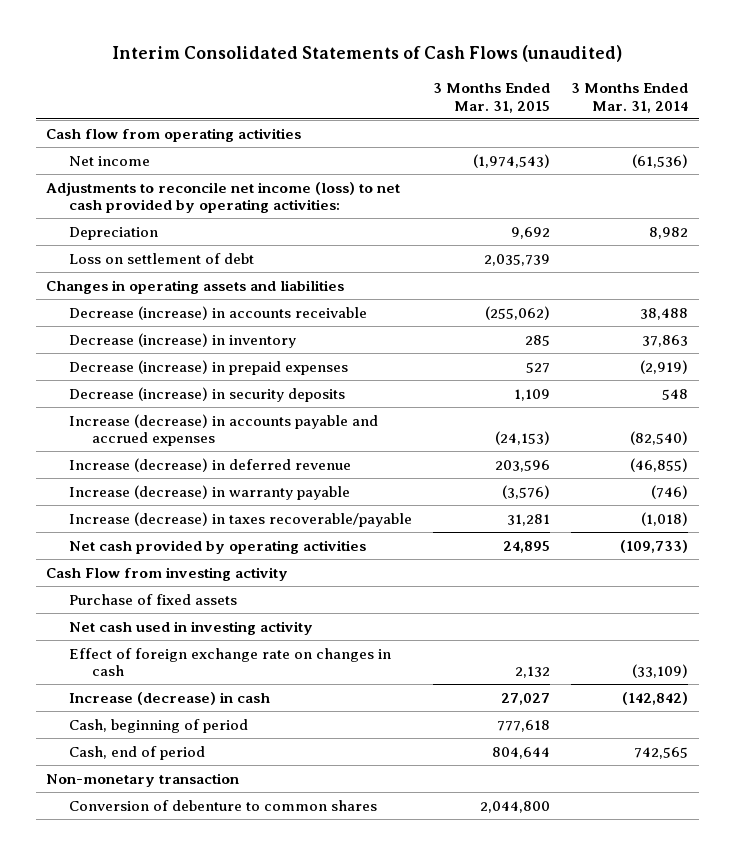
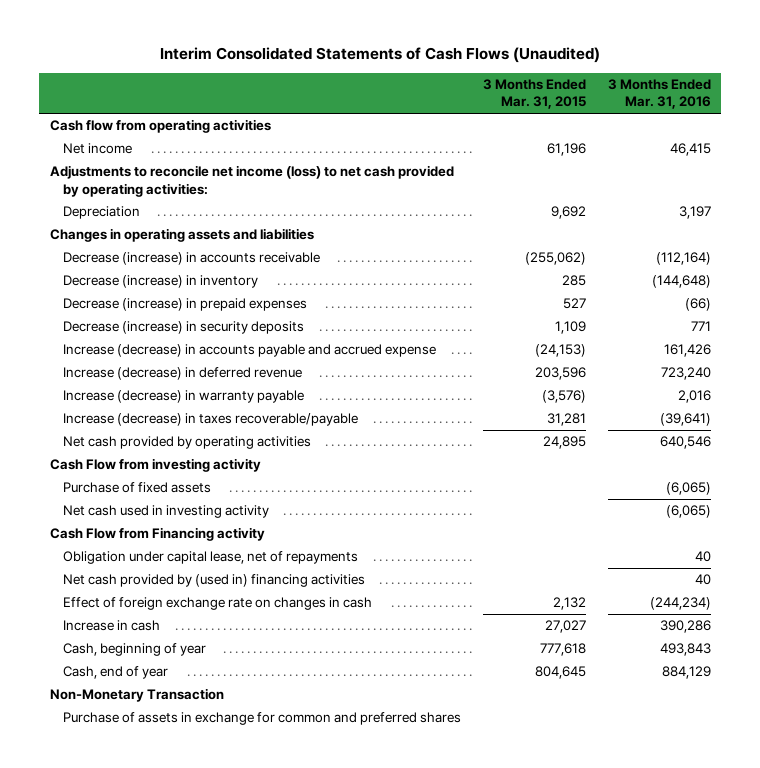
[112,45,623,63] Interim Consolidated Statements of Cash Flows (unaudited) -> [160,47,601,64] Interim Consolidated Statements of Cash Flows (Unaudited)
[571,83,689,113] 3 Months Ended Mar. 31, 2014 -> none
none -> [607,79,711,110] 3 Months Ended Mar. 31, 2016
[473,153,551,168] (1,974,543) -> [546,143,586,157] 61,196
[69,252,255,264] Loss on settlement of debt -> none
[69,413,379,447] Increase (decrease) in accounts payable and accrued expenses -> [62,344,436,358] Increase (decrease) in accounts payable and accrued expense
none -> [49,527,265,542] Cash Flow from Financing activity
none -> [62,551,358,565] Obligation under capital lease, net of repayments
none -> [62,574,365,588] Net cash provided by (used in) financing activities
[69,799,378,811] Conversion of debenture to common shares -> none
[69,691,271,705] Increase (decrease) in cash -> [62,620,160,632] Increase in cash
[69,718,249,733] Cash, beginning of period -> [62,643,206,657] Cash, beginning of year
[69,745,206,760] Cash, end of period -> [62,666,168,680] Cash, end of year
[492,746,551,759] 804,644 -> [534,666,586,680] 804,645
[46,772,240,787] Non-monetary transaction -> [49,688,224,703] Non-Monetary Transaction
none -> [62,712,461,726] Purchase of assets in exchange for common and preferred shares

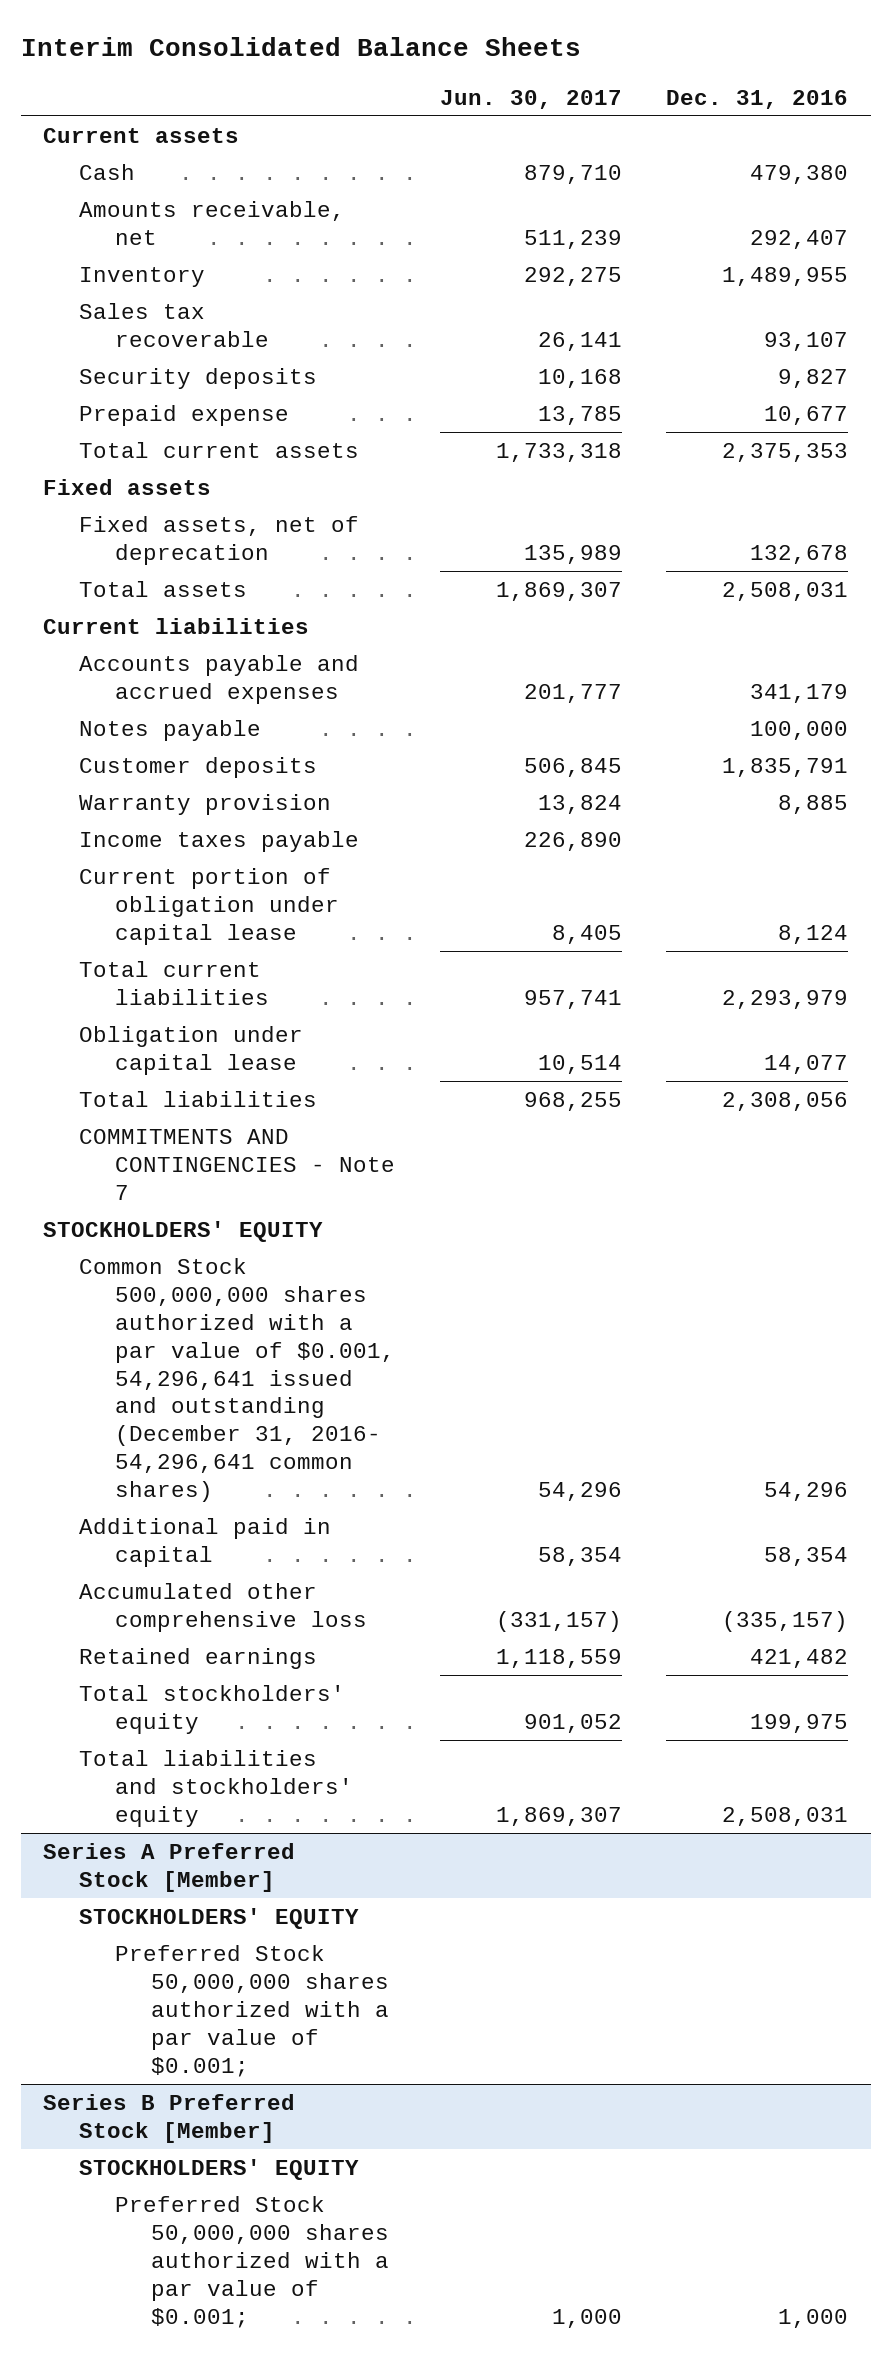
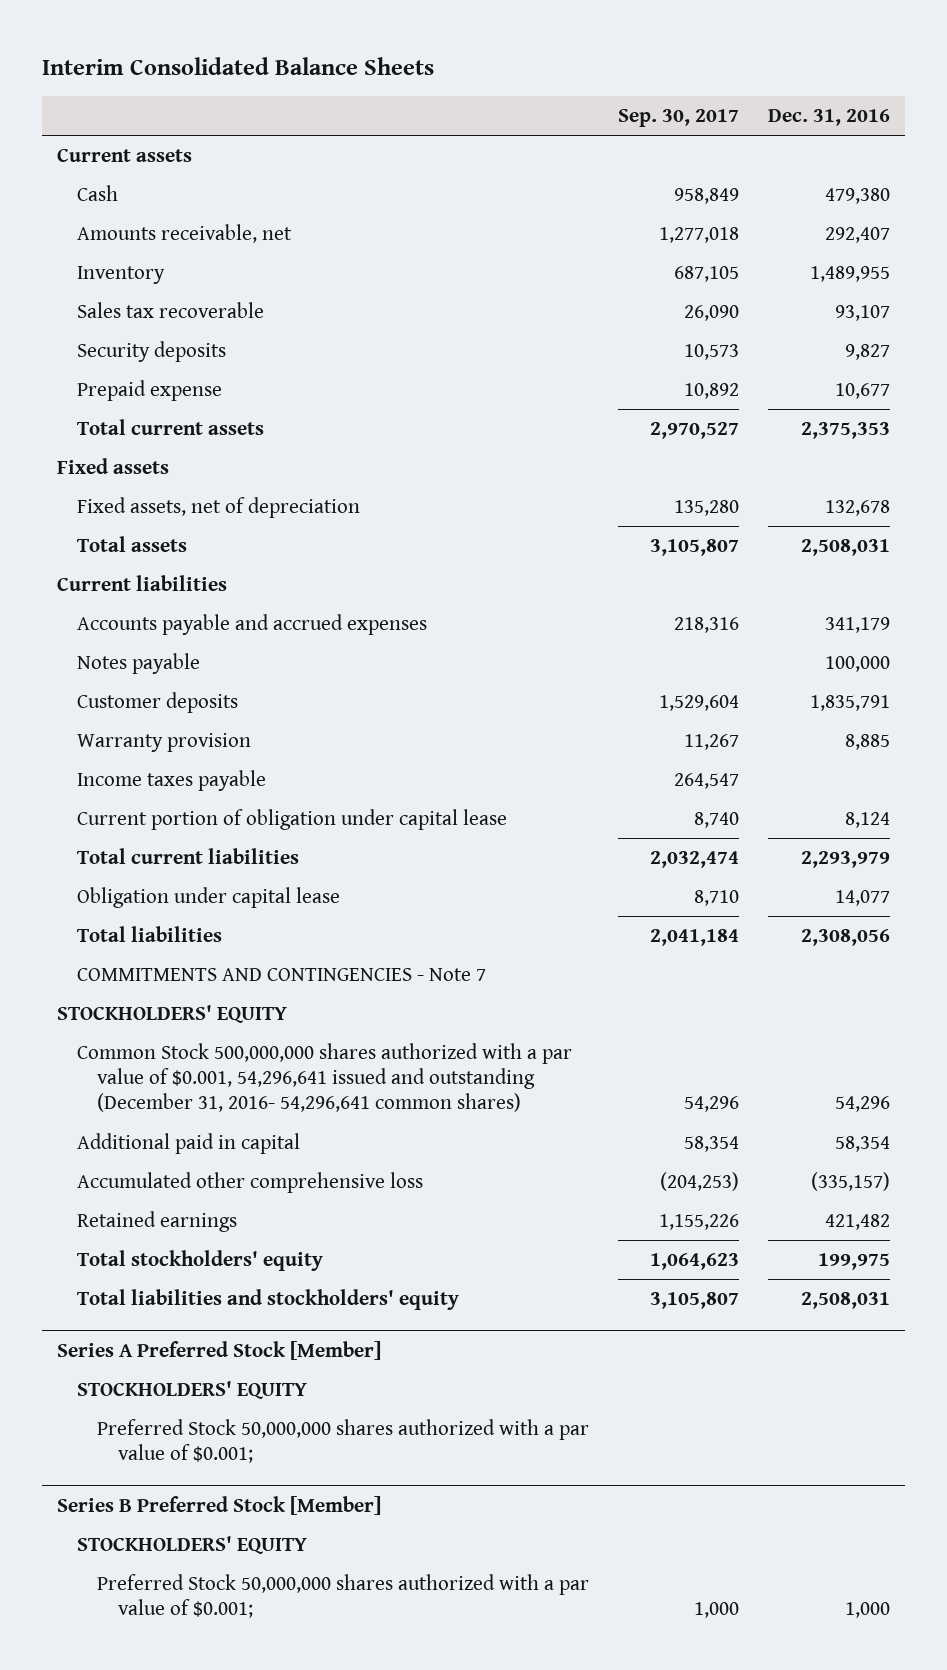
[439,89,622,109] Jun. 30, 2017 -> none
none -> [618,109,740,128] Sep. 30, 2017
[79,516,360,565] Fixed assets, net of deprecation -> [77,497,361,519] Fixed assets, net of depreciation

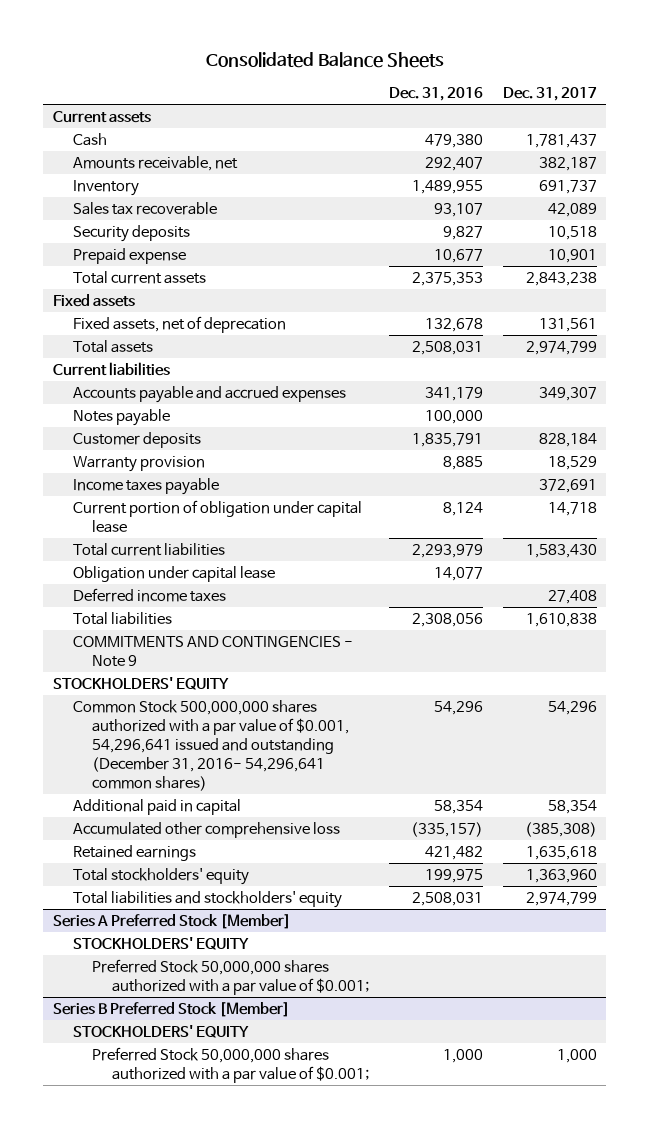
[42,57,435,76] Interim Consolidated Balance Sheets -> [205,52,444,69] Consolidated Balance Sheets
[618,109,740,128] Sep. 30, 2017 -> none
none -> [502,87,597,102] Dec. 31, 2017
[77,497,361,519] Fixed assets, net of depreciation -> [72,315,286,333] Fixed assets, net of deprecation
none -> [72,587,226,602] Deferred income taxes
[77,968,487,982] COMMITMENTS AND CONTINGENCIES - Note 7 -> [72,635,353,667] COMMITMENTS AND CONTINGENCIES - Note 9

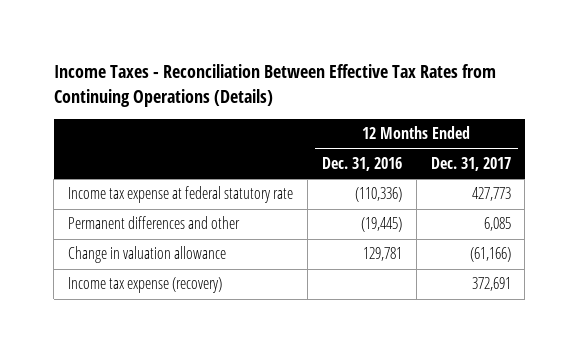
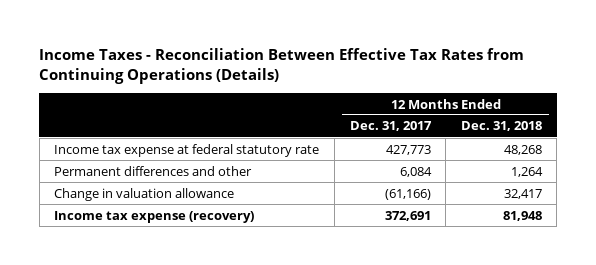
[321,157,402,172] Dec. 31, 2016 -> none
none -> [460,121,542,132] Dec. 31, 2018
[483,217,511,232] 6,085 -> [399,166,432,177] 6,084

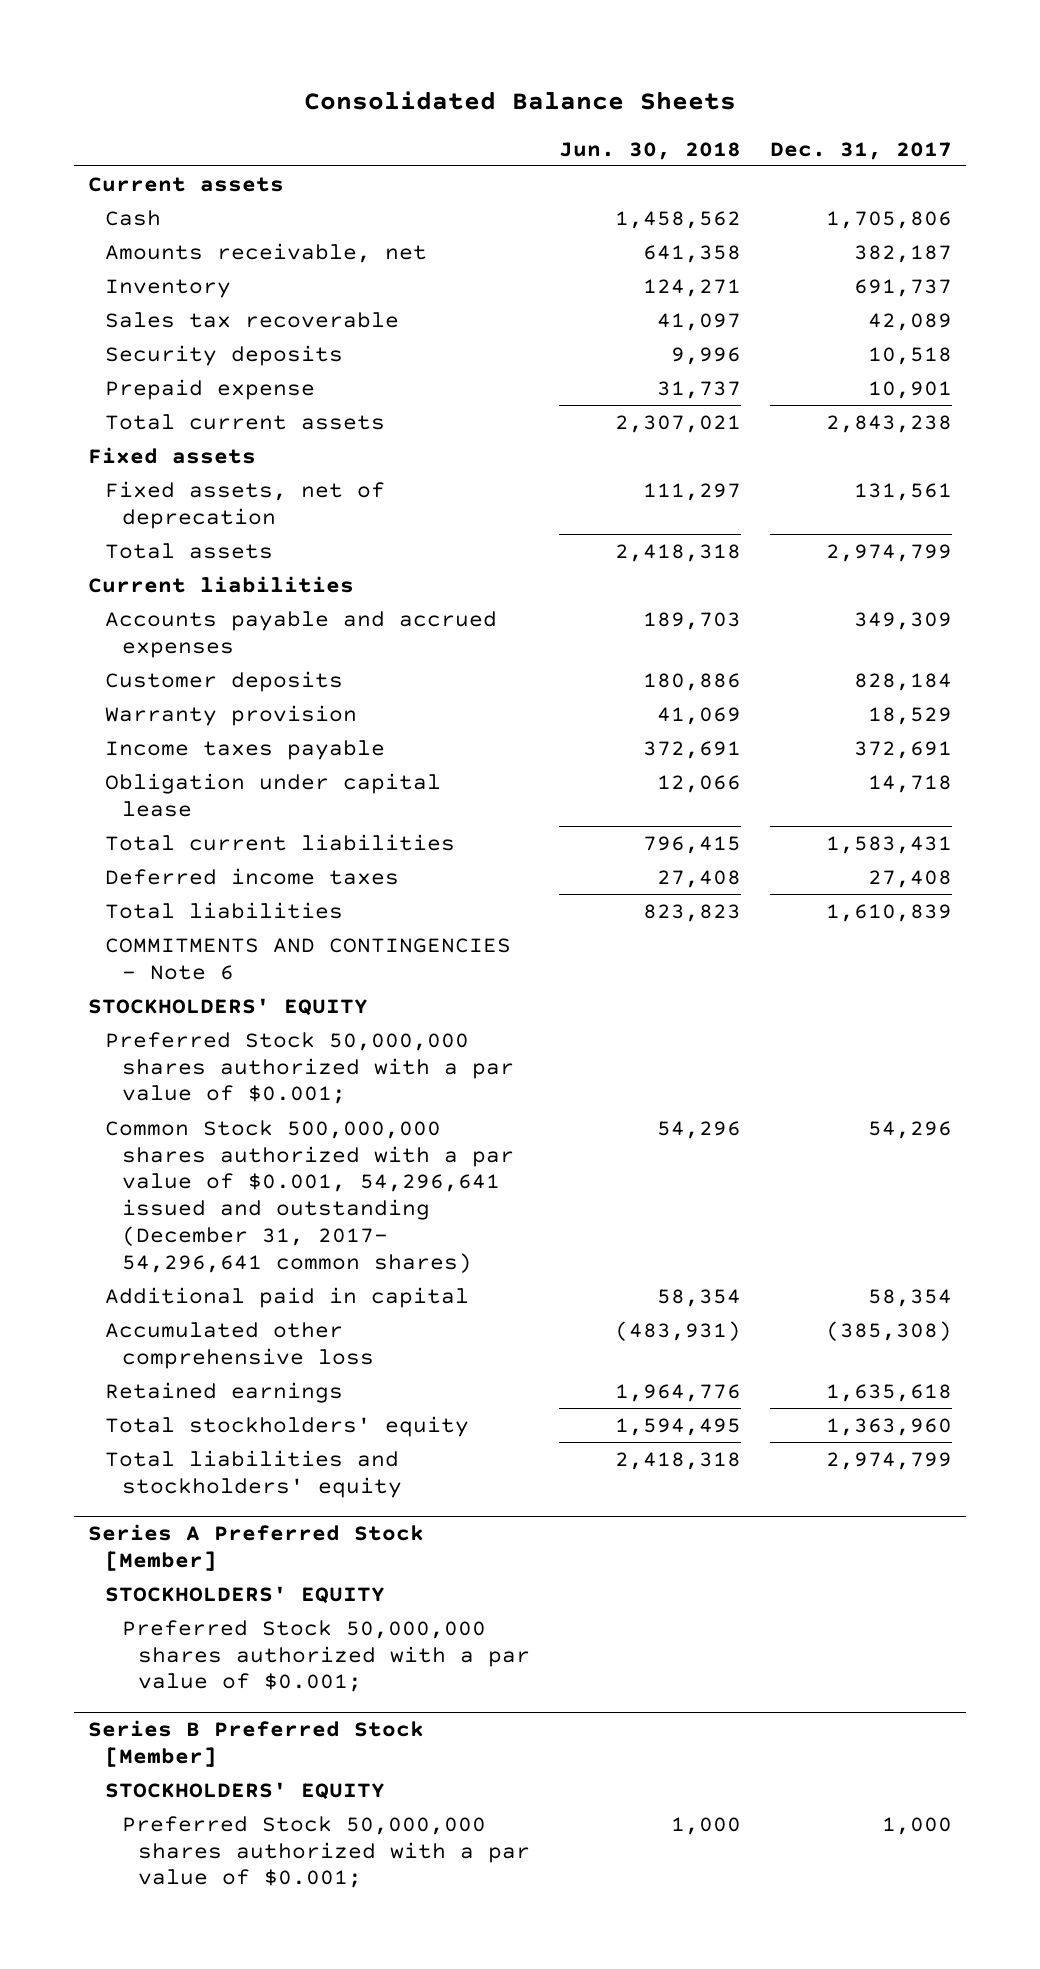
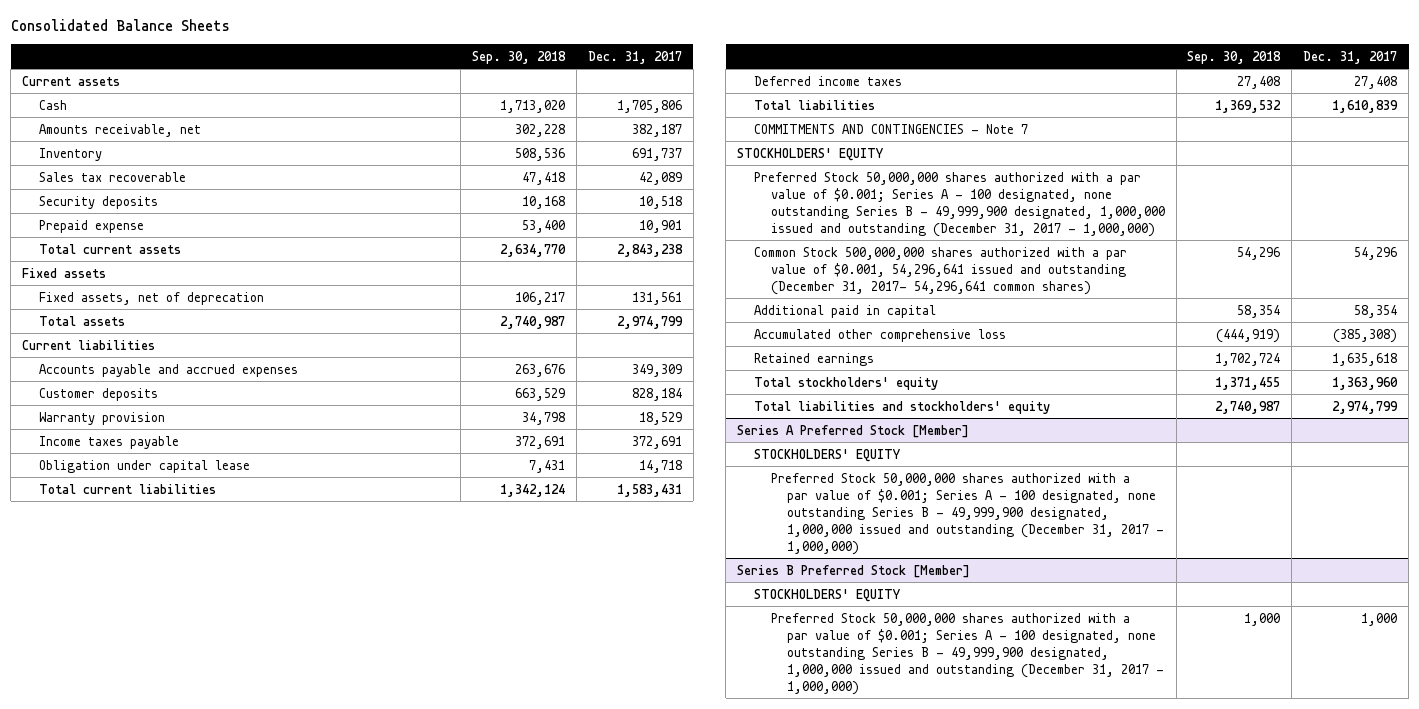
[559,141,742,160] Jun. 30, 2018 -> none
none -> [471,50,566,64] Sep. 30, 2018
[104,937,511,980] COMMITMENTS AND CONTINGENCIES - Note 6 -> [753,123,1028,134] COMMITMENTS AND CONTINGENCIES - Note 7
[104,1031,514,1105] Preferred Stock 50,000,000 shares authorized with a par value of $0.001; -> [753,171,1165,237] Preferred Stock 50,000,000 shares authorized with a par value of $0.001; Series A - 100 designated, none outstanding Series B - 49,999,900 designated, 1,000,000 issued and outstanding (December 31, 2017 - 1,000,000)
[121,1619,531,1693] Preferred Stock 50,000,000 shares authorized with a par value of $0.001; -> [770,472,1165,555] Preferred Stock 50,000,000 shares authorized with a par value of $0.001; Series A - 100 designated, none outstanding Series B - 49,999,900 designated, 1,000,000 issued and outstanding (December 31, 2017 - 1,000,000)
[121,1815,531,1889] Preferred Stock 50,000,000 shares authorized with a par value of $0.001; -> [770,612,1165,695] Preferred Stock 50,000,000 shares authorized with a par value of $0.001; Series A - 100 designated, none outstanding Series B - 49,999,900 designated, 1,000,000 issued and outstanding (December 31, 2017 - 1,000,000)

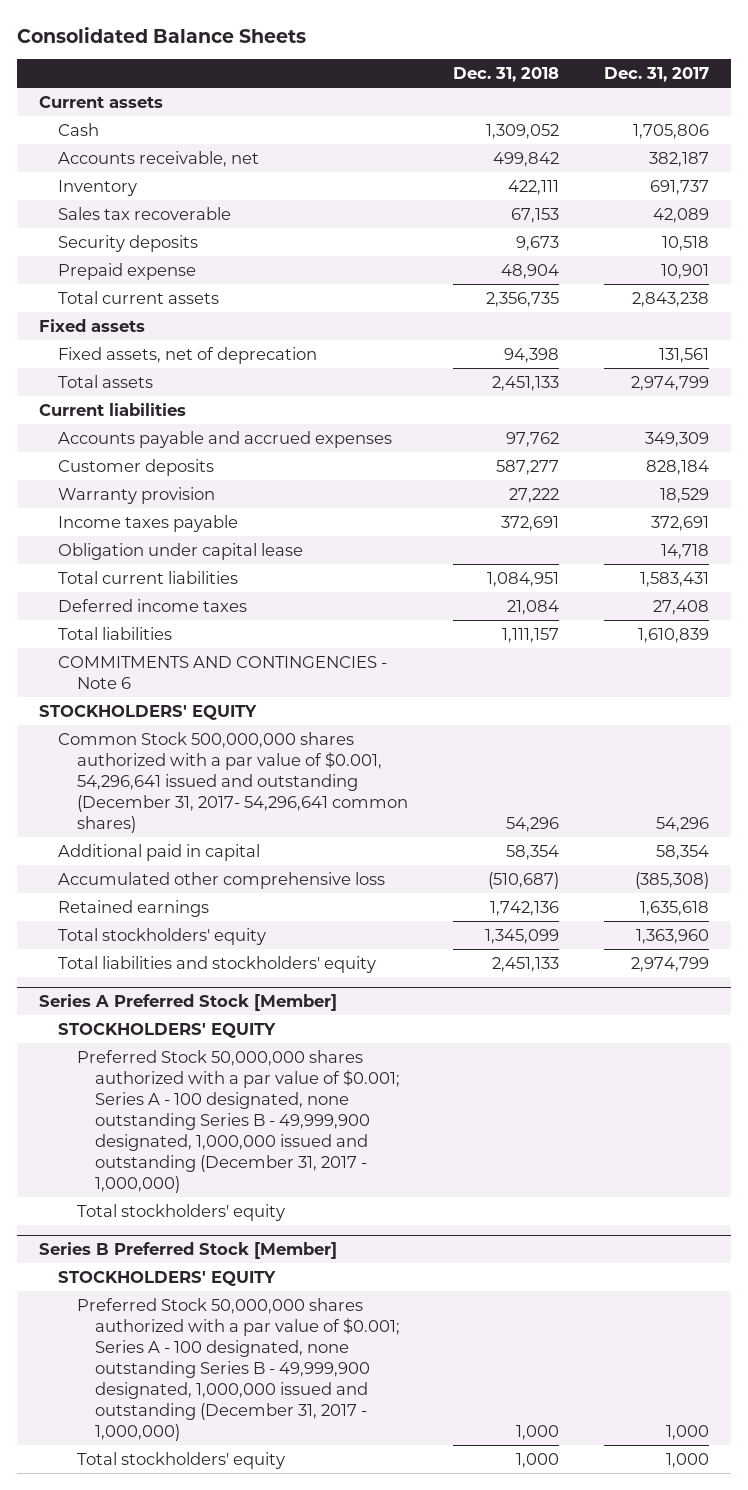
[471,50,566,64] Sep. 30, 2018 -> none
none -> [452,66,559,82] Dec. 31, 2018
[38,123,201,137] Amounts receivable, net -> [58,150,260,167] Accounts receivable, net
[753,123,1028,134] COMMITMENTS AND CONTINGENCIES - Note 7 -> [58,655,388,689] COMMITMENTS AND CONTINGENCIES - Note 6
[753,171,1165,237] Preferred Stock 50,000,000 shares authorized with a par value of $0.001; Series A - 100 designated, none outstanding Series B - 49,999,900 designated, 1,000,000 issued and outstanding (December 31, 2017 - 1,000,000) -> none
none -> [76,1203,285,1221] Total stockholders' equity
none -> [76,1451,285,1469] Total stockholders' equity

